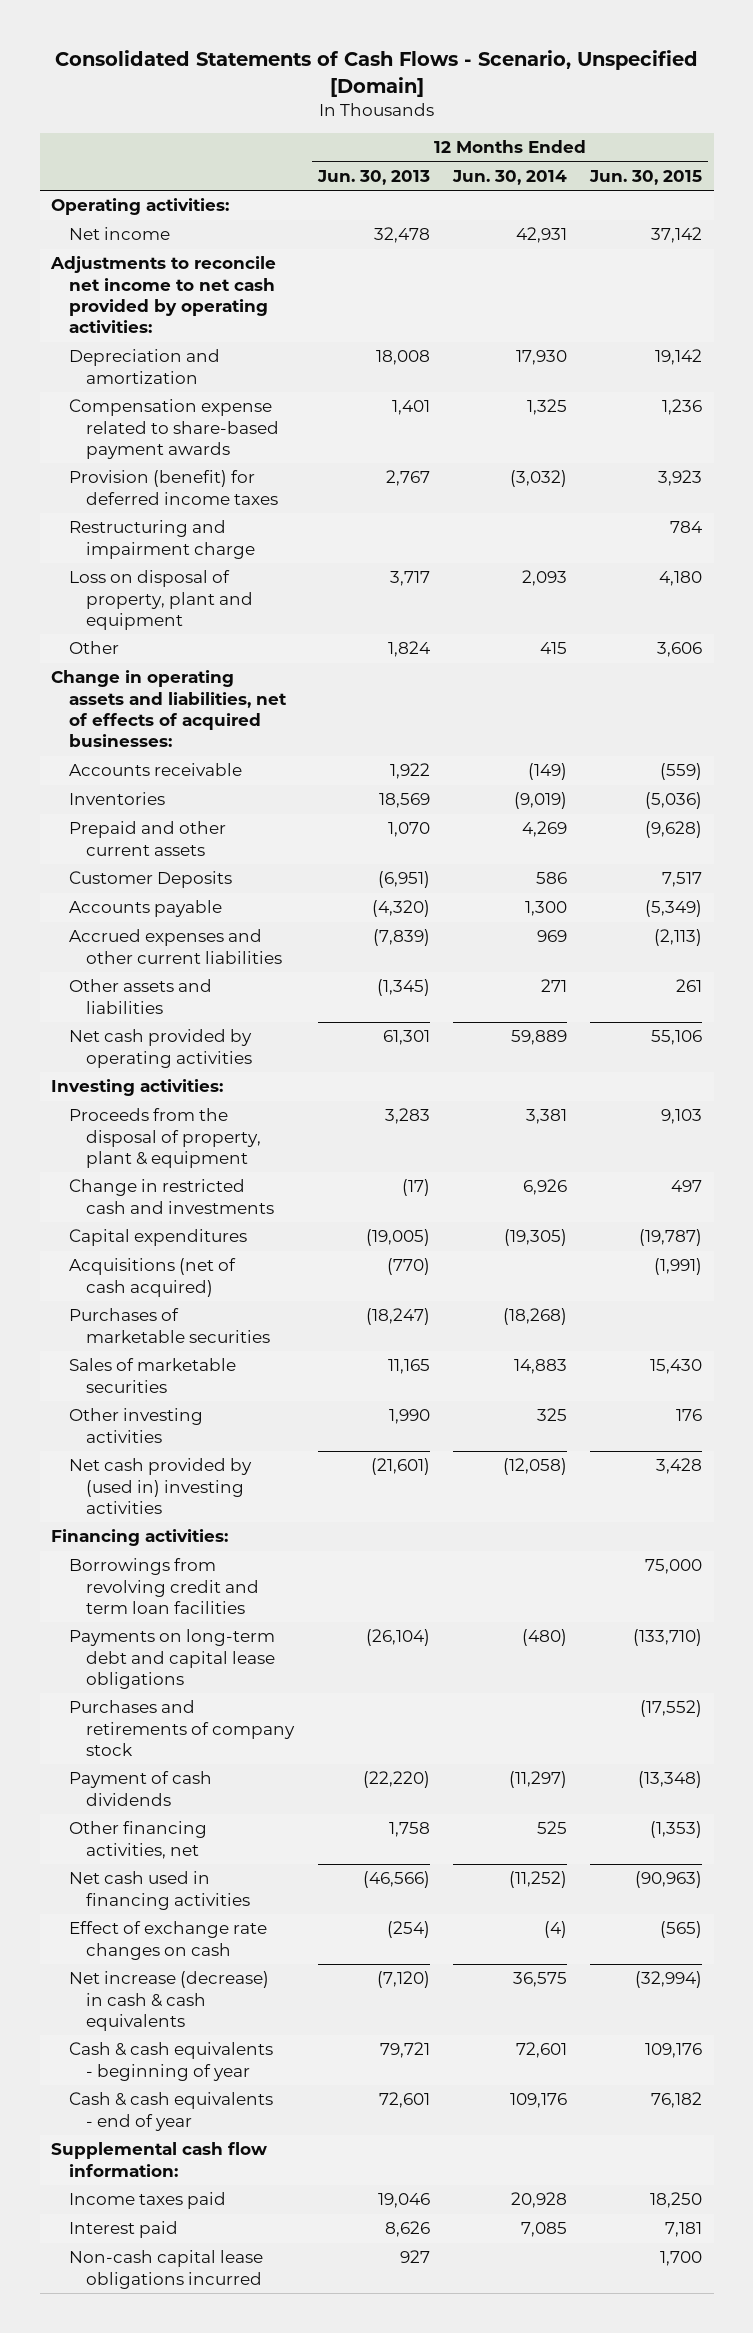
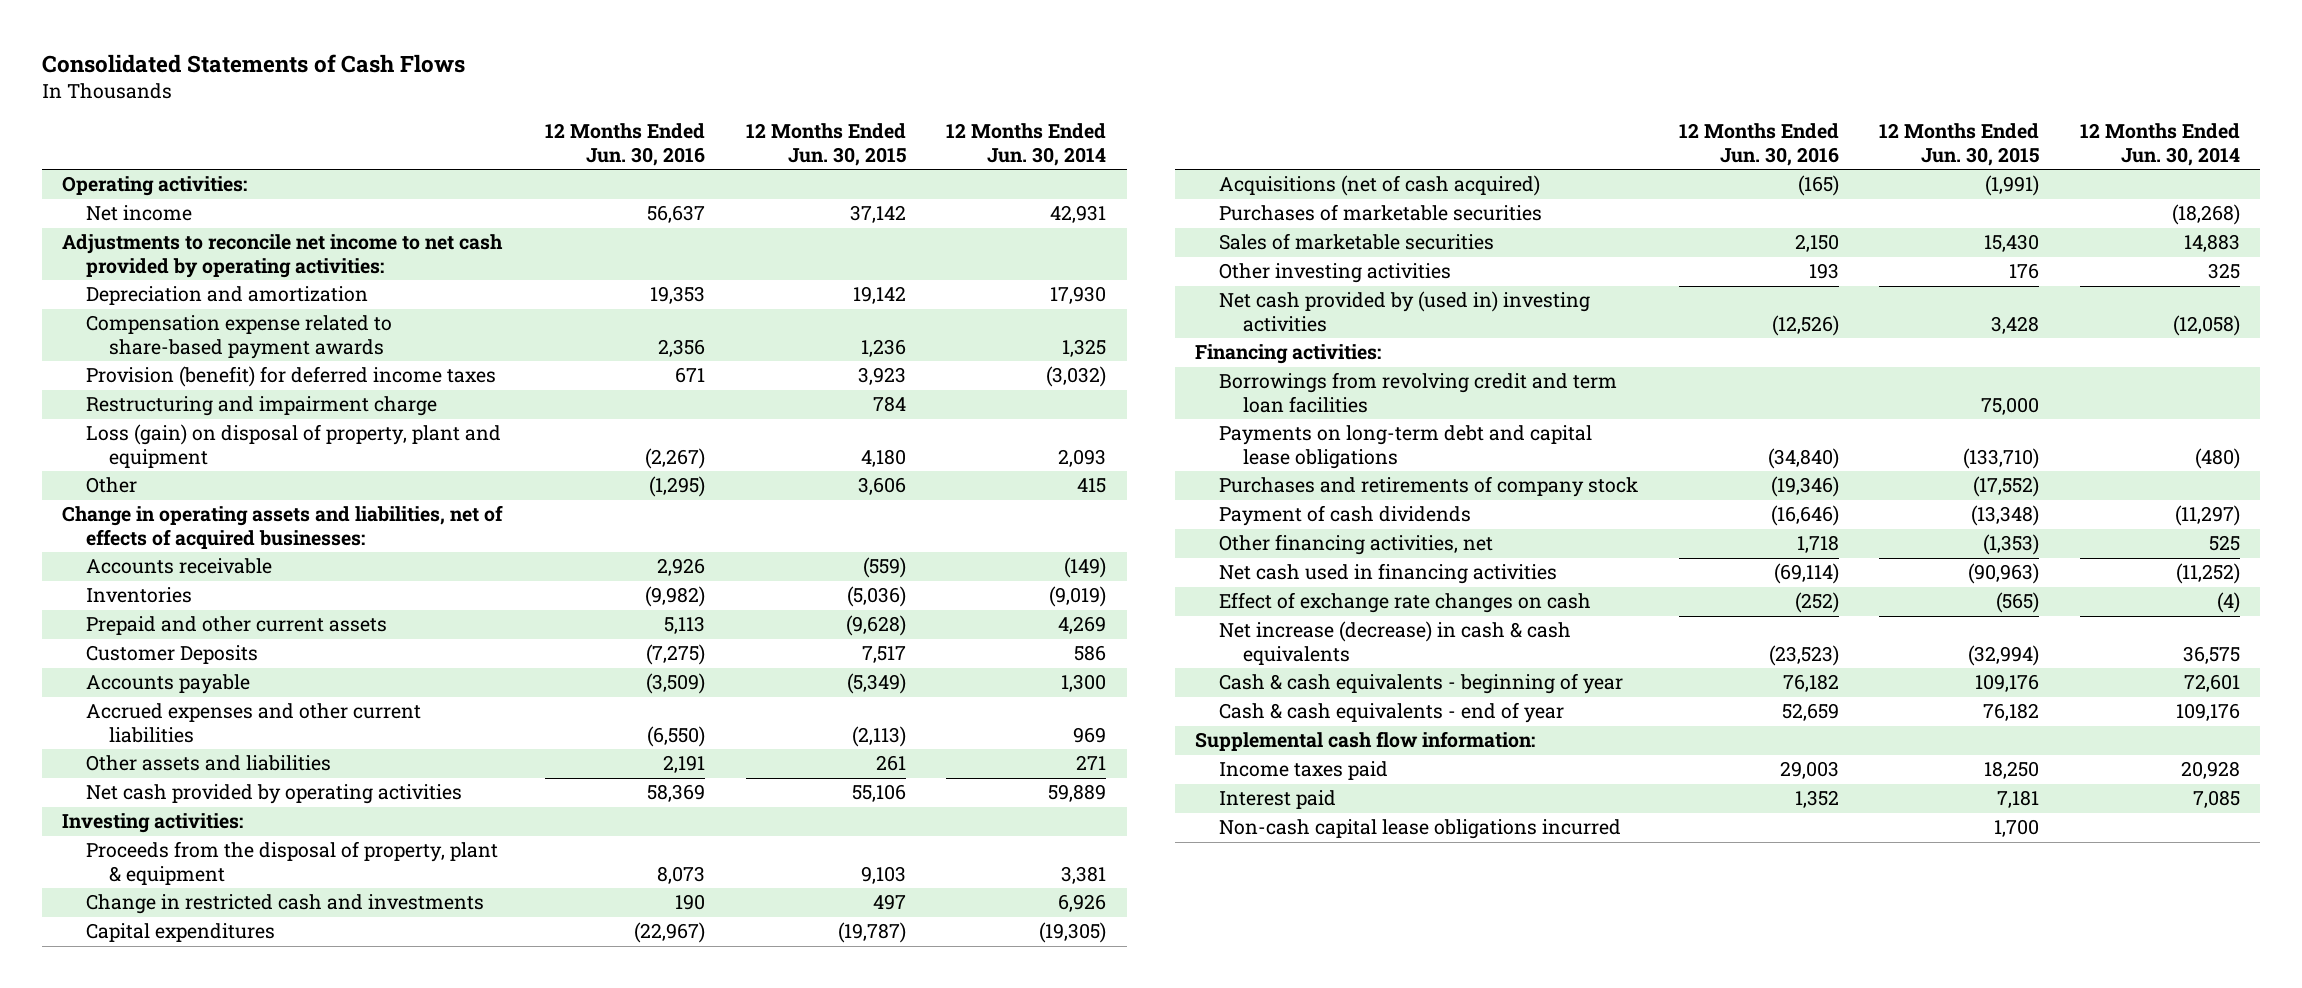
[54,50,698,97] Consolidated Statements of Cash Flows - Scenario, Unspecified [Domain] -> [41,53,465,73] Consolidated Statements of Cash Flows
[316,169,430,185] Jun. 30, 2013 -> none
none -> [545,123,706,166] 12 Months Ended Jun. 30, 2016
[68,570,254,631] Loss on disposal of property, plant and equipment -> [85,424,501,468] Loss (gain) on disposal of property, plant and equipment

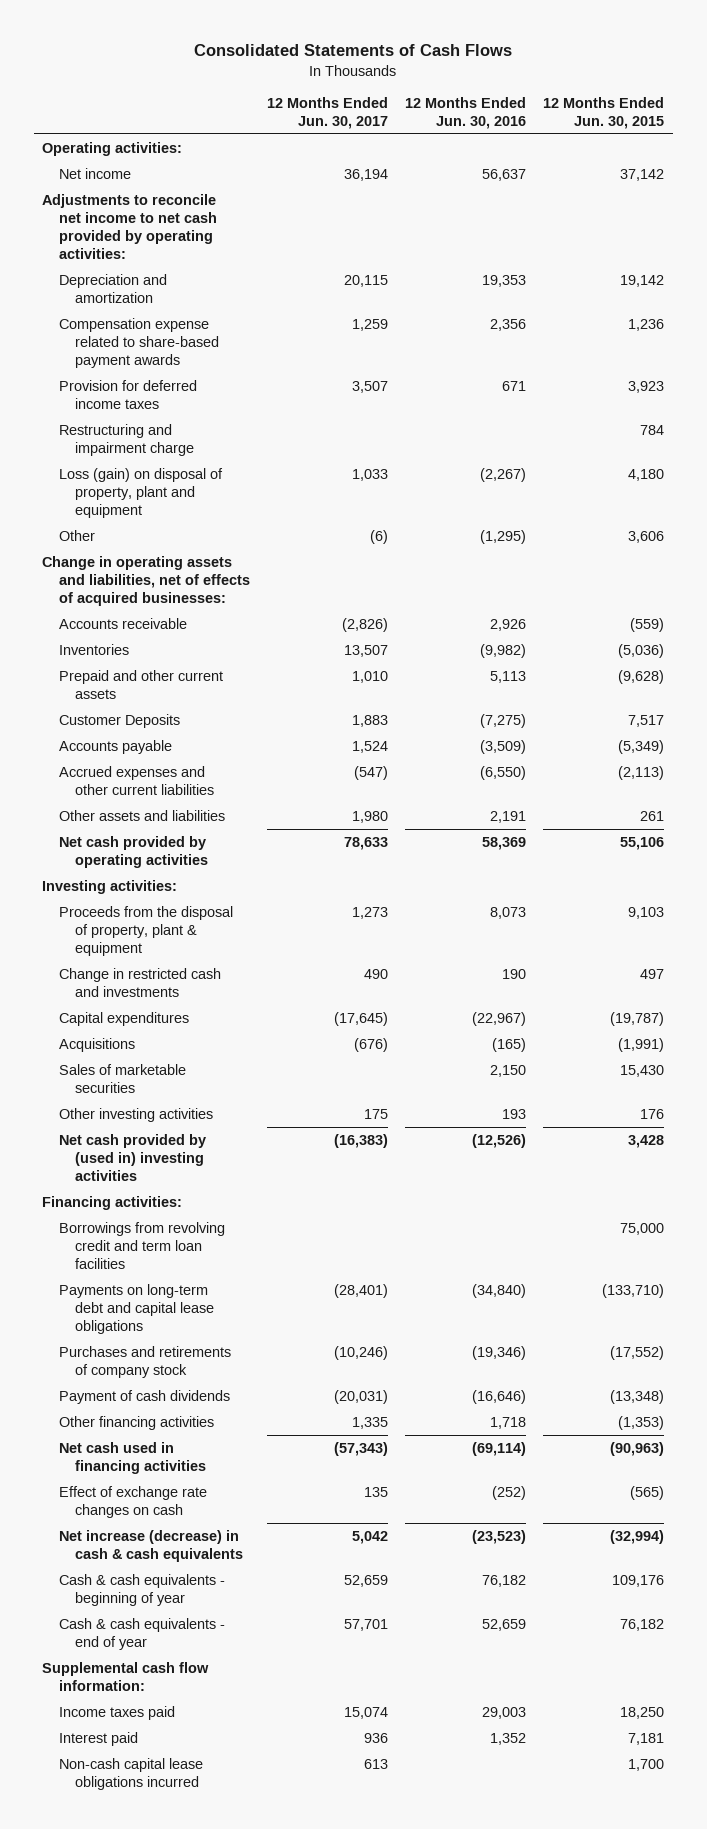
[946,123,1107,166] 12 Months Ended Jun. 30, 2014 -> none
none -> [267,96,389,129] 12 Months Ended Jun. 30, 2017
[85,366,496,388] Provision (benefit) for deferred income taxes -> [58,379,197,409] Provision for deferred income taxes
[1219,204,1543,222] Purchases of marketable securities -> none
[1219,175,1541,197] Acquisitions (net of cash acquired) -> [58,1037,135,1052] Acquisitions
[1219,534,1494,556] Other financing activities, net -> [58,1415,214,1430] Other financing activities

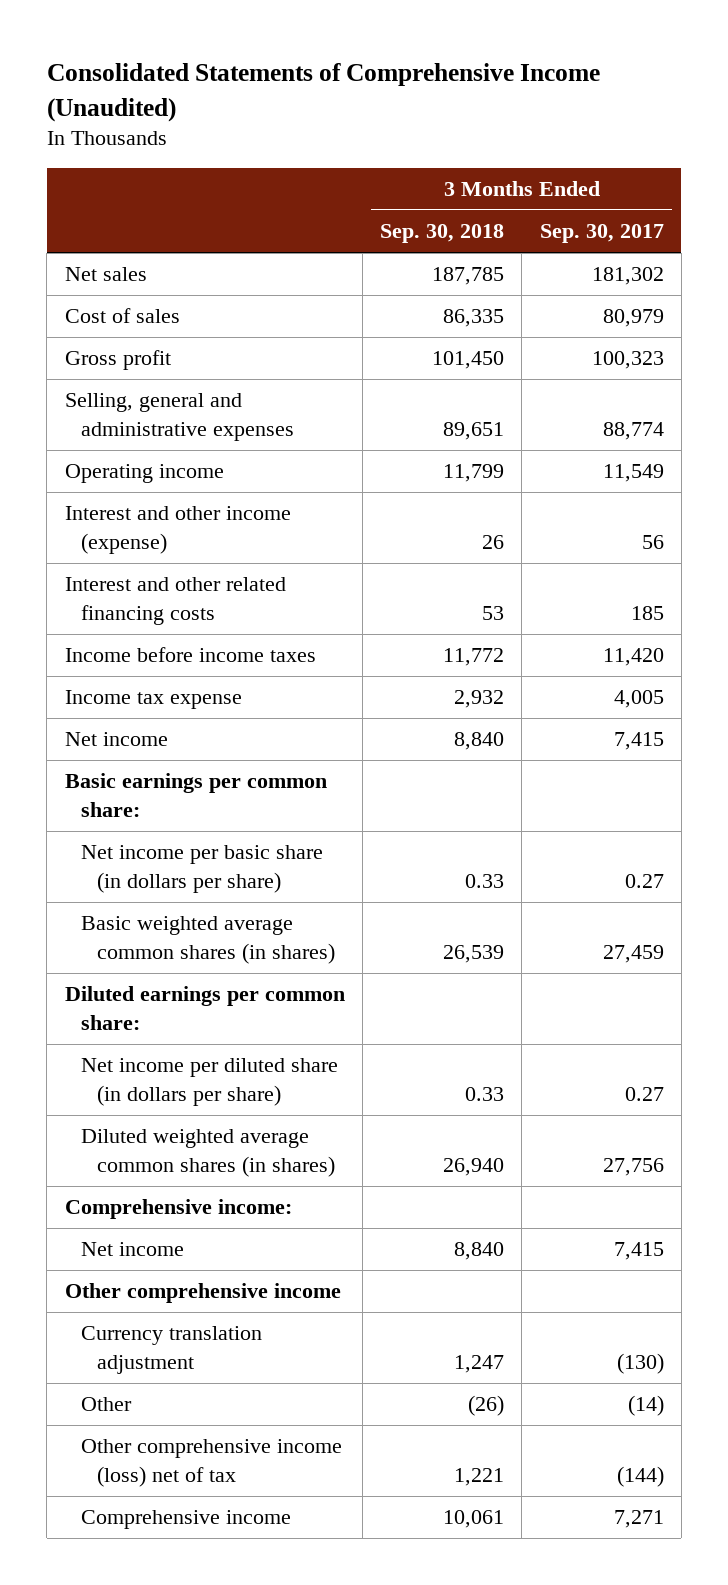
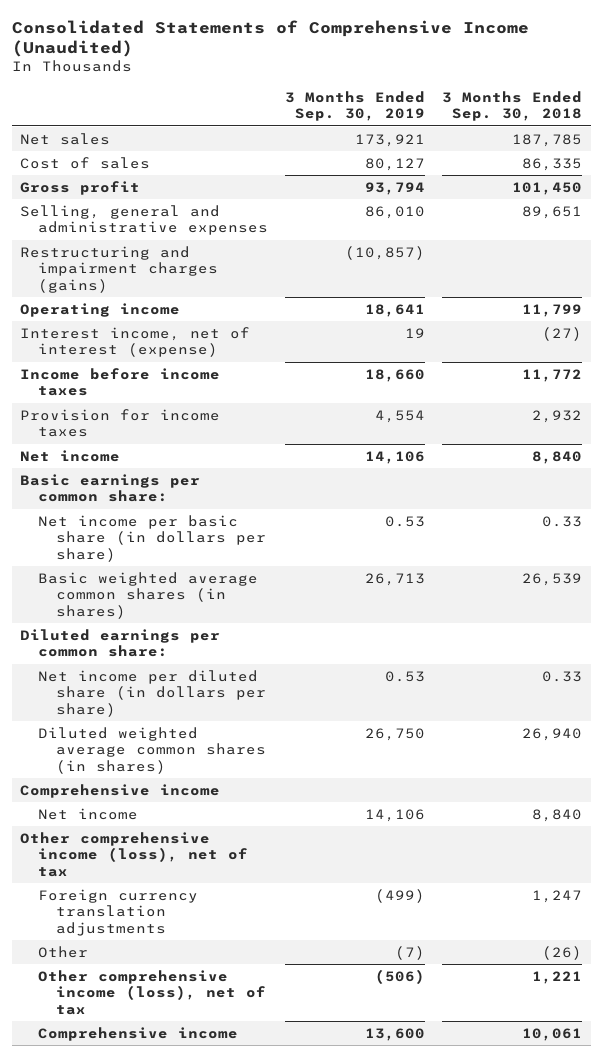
[539,224,664,244] Sep. 30, 2017 -> none
none -> [285,90,426,122] 3 Months Ended Sep. 30, 2019
none -> [20,245,219,293] Restructuring and impairment charges (gains)
[64,506,291,555] Interest and other income (expense) -> none
[64,577,286,626] Interest and other related financing costs -> none
none -> [20,326,251,358] Interest income, net of interest (expense)
[64,690,242,710] Income tax expense -> [20,408,221,438] Provision for income taxes
[64,1199,292,1220] Comprehensive income: -> [20,783,221,798] Comprehensive income
[64,1283,341,1304] Other comprehensive income -> [20,831,249,877] Other comprehensive income (loss), net of tax
[80,1326,262,1375] Currency translation adjustment -> [38,888,199,936] Foreign currency translation adjustments
[80,1439,342,1488] Other comprehensive income (loss) net of tax -> [38,969,266,1015] Other comprehensive income (loss), net of tax

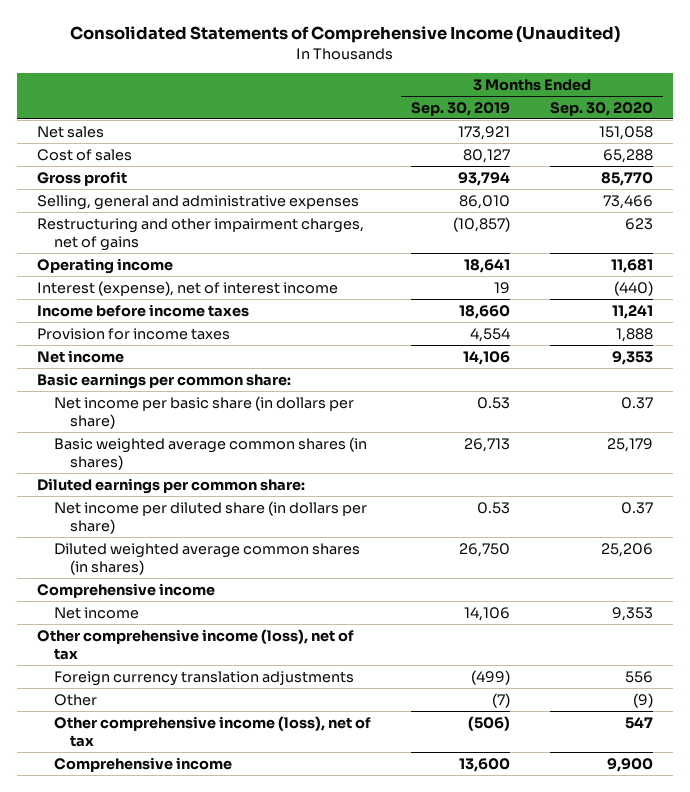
[442,90,583,122] 3 Months Ended Sep. 30, 2018 -> none
none -> [550,101,654,116] Sep. 30, 2020
[20,245,219,293] Restructuring and impairment charges (gains) -> [36,217,364,251] Restructuring and other impairment charges, net of gains
[20,326,251,358] Interest income, net of interest (expense) -> [36,280,338,296] Interest (expense), net of interest income

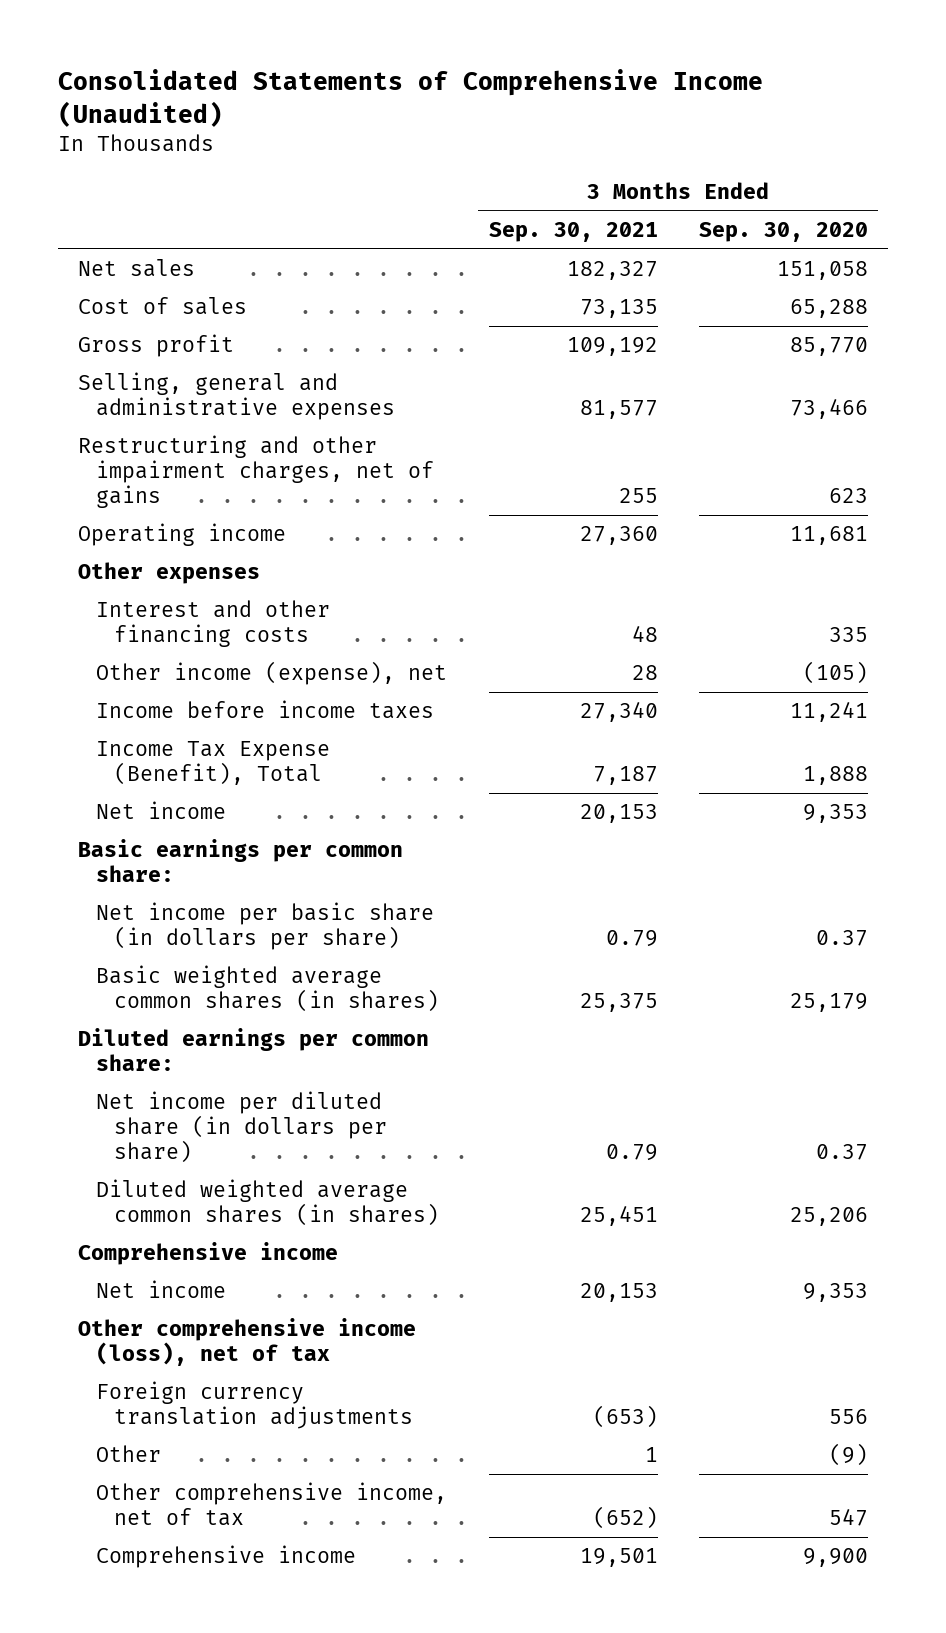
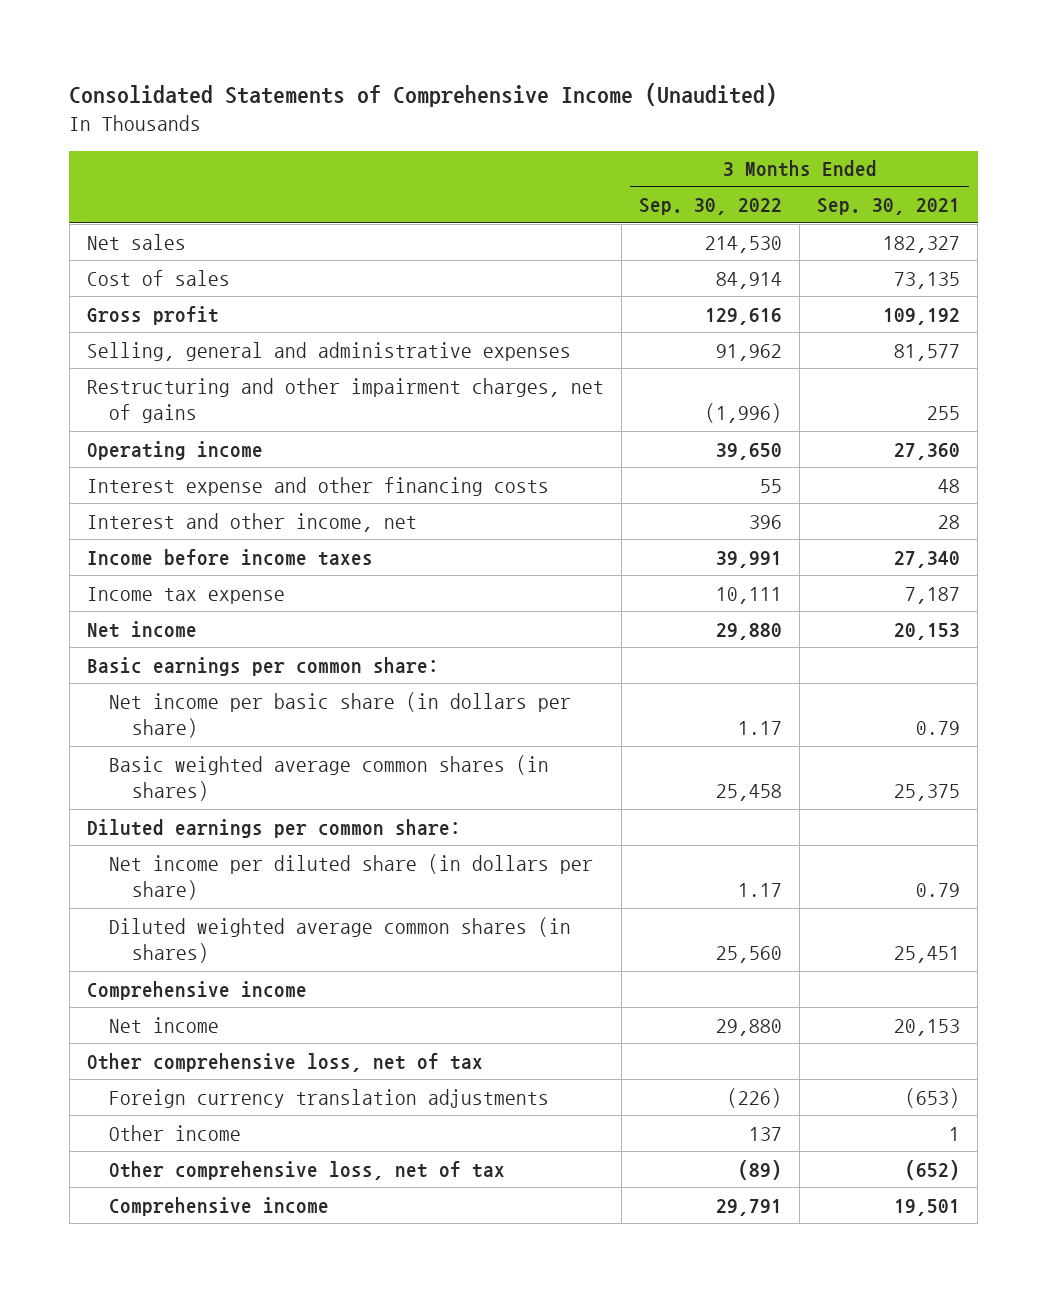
[698,221,868,242] Sep. 30, 2020 -> none
none -> [639,198,783,216] Sep. 30, 2022
[78,562,261,585] Other expenses -> none
[96,600,331,648] Interest and other financing costs -> [86,476,549,496] Interest expense and other financing costs
[96,661,448,686] Other income (expense), net -> [86,512,417,532] Interest and other income, net
[96,741,331,786] Income Tax Expense (Benefit), Total -> [86,586,285,604] Income tax expense
[78,1318,417,1367] Other comprehensive income (loss), net of tax -> [86,1052,483,1072] Other comprehensive loss, net of tax
[96,1445,162,1463] Other -> [109,1124,242,1141] Other income
[96,1482,448,1527] Other comprehensive income, net of tax -> [109,1160,506,1180] Other comprehensive loss, net of tax

